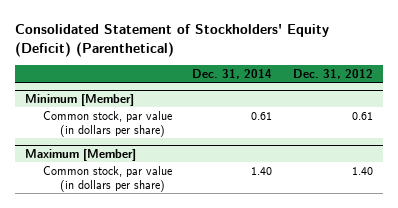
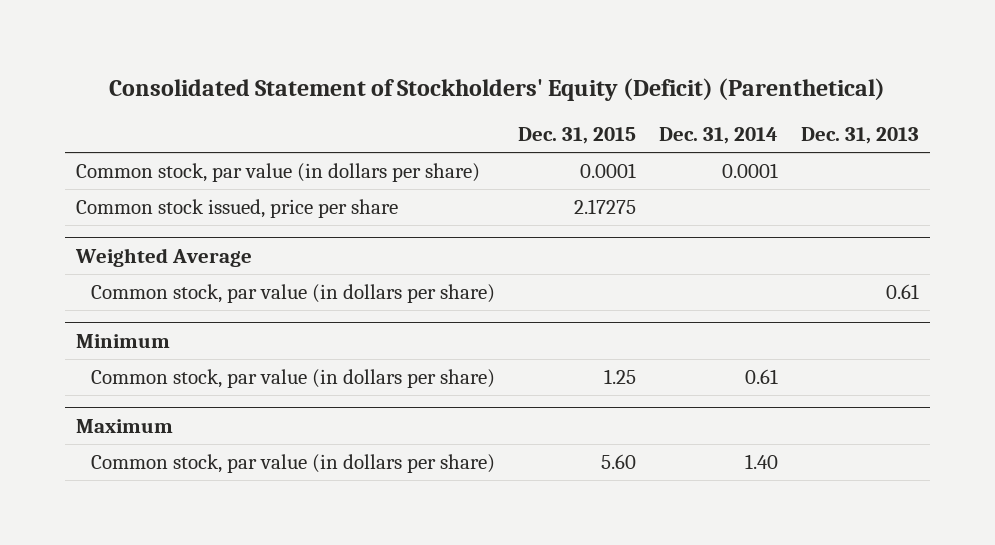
[292,68,373,79] Dec. 31, 2012 -> none
none -> [517,127,636,145] Dec. 31, 2015
none -> [800,127,919,145] Dec. 31, 2013
none -> [76,162,481,182] Common stock, par value (in dollars per share)
none -> [76,198,399,218] Common stock issued, price per share
none -> [75,247,253,267] Weighted Average
none -> [90,283,495,303] Common stock, par value (in dollars per share)
[25,93,135,106] Minimum [Member] -> [76,333,171,348] Minimum
[25,148,137,161] Maximum [Member] -> [76,418,174,433] Maximum

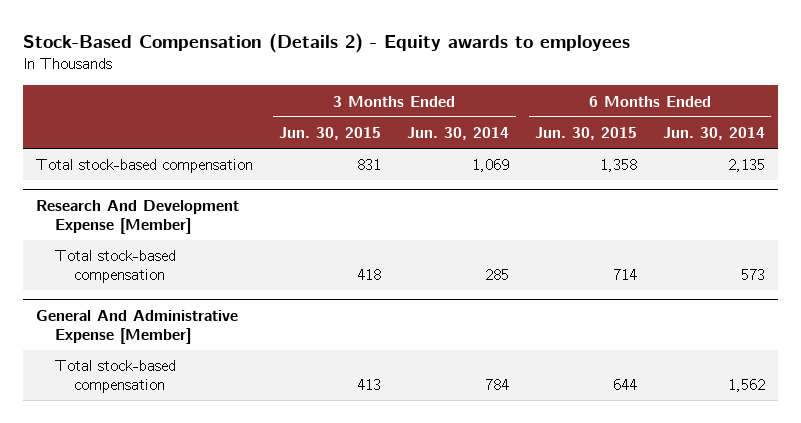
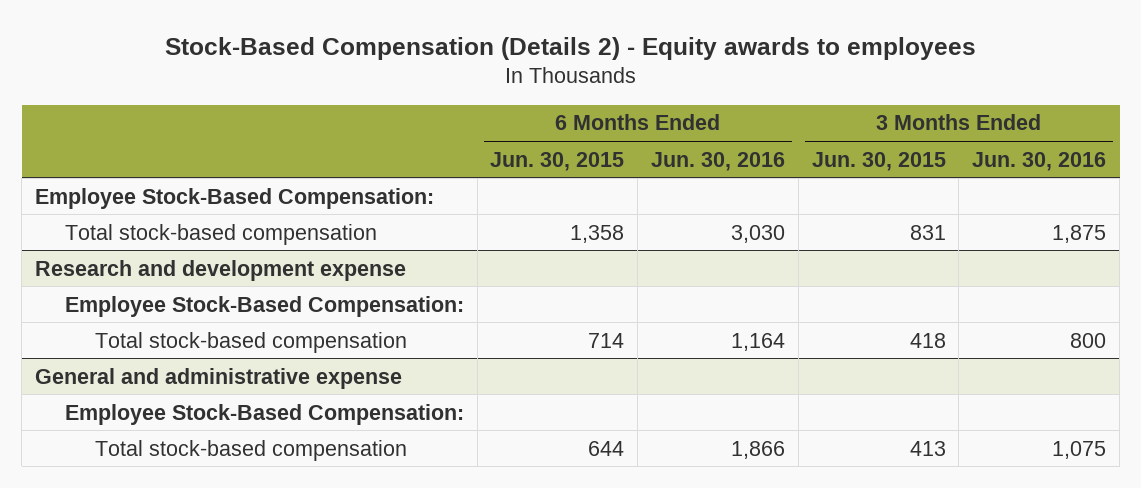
[407,126,510,140] Jun. 30, 2014 -> none
[663,126,766,140] Jun. 30, 2014 -> none
none -> [651,151,786,171] Jun. 30, 2016
none -> [972,151,1107,171] Jun. 30, 2016
none -> [34,187,434,209] Employee Stock-Based Compensation:
[36,199,240,234] Research And Development Expense [Member] -> [34,259,406,281] Research and development expense
none -> [64,295,464,317] Employee Stock-Based Compensation:
[36,309,239,344] General And Administrative Expense [Member] -> [34,367,402,389] General and administrative expense
none -> [64,403,464,425] Employee Stock-Based Compensation:

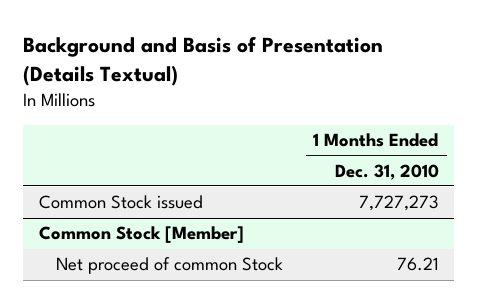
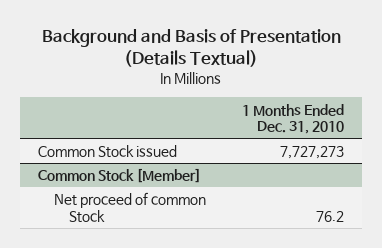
[396,257,439,272] 76.21 -> [315,210,344,222] 76.2

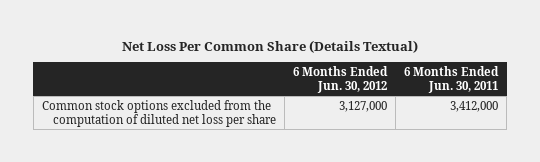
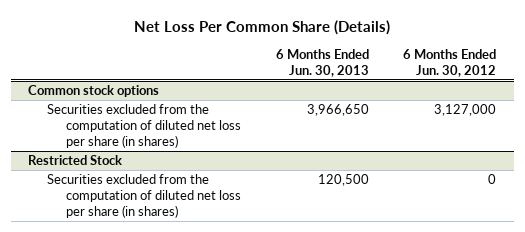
[121,39,418,53] Net Loss Per Common Share (Details Textual) -> [134,19,391,35] Net Loss Per Common Share (Details)
[404,65,500,93] 6 Months Ended Jun. 30, 2011 -> none
none -> [275,49,369,78] 6 Months Ended Jun. 30, 2013
none -> [28,85,160,98] Common stock options
[41,99,277,127] Common stock options excluded from the computation of diluted net loss per share -> [47,104,242,148] Securities excluded from the computation of diluted net loss per share (in shares)
none -> [28,155,123,166] Restricted Stock
none -> [47,174,242,218] Securities excluded from the computation of diluted net loss per share (in shares)

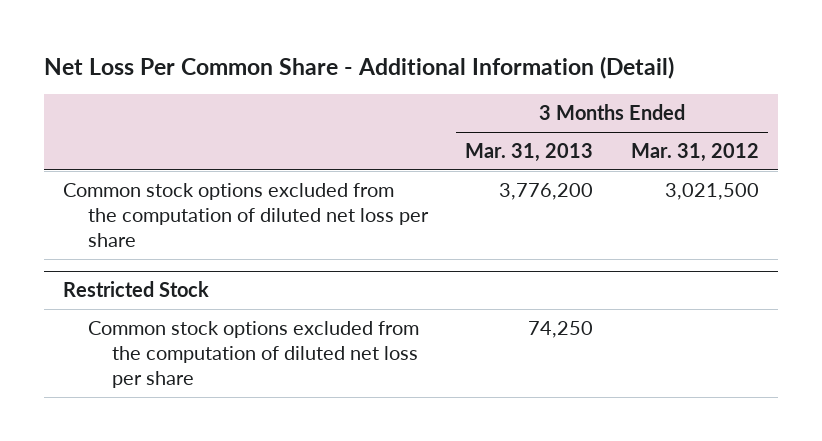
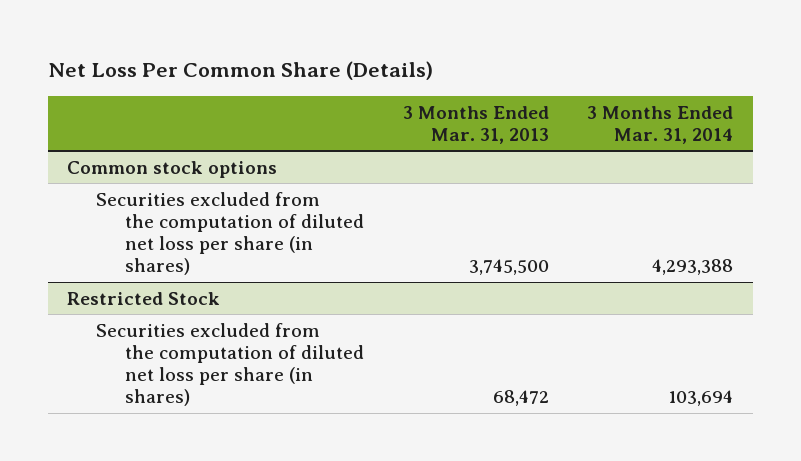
[44,55,675,79] Net Loss Per Common Share - Additional Information (Detail) -> [47,61,433,81] Net Loss Per Common Share (Details)
[631,142,760,162] Mar. 31, 2012 -> none
none -> [587,105,734,144] 3 Months Ended Mar. 31, 2014
none -> [67,160,278,178] Common stock options
[63,182,429,247] Common stock options excluded from the computation of diluted net loss per share -> [96,191,365,276] Securities excluded from the computation of diluted net loss per share (in shares)
[499,182,594,200] 3,776,200 -> [468,259,549,276] 3,745,500
[87,320,419,388] Common stock options excluded from the computation of diluted net loss per share -> [96,322,365,407] Securities excluded from the computation of diluted net loss per share (in shares)
[528,320,594,338] 74,250 -> [492,390,549,407] 68,472

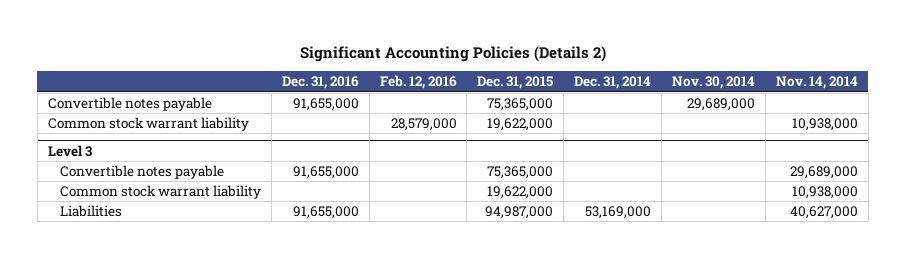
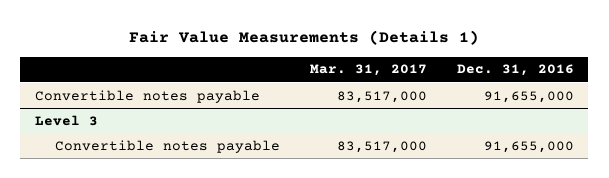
[299,45,606,62] Significant Accounting Policies (Details 2) -> [129,30,480,46] Fair Value Measurements (Details 1)
[379,75,457,90] Feb. 12, 2016 -> none
[477,76,554,90] Dec. 31, 2015 -> none
[574,76,652,90] Dec. 31, 2014 -> none
[672,76,756,90] Nov. 30, 2014 -> none
[775,76,858,90] Nov. 14, 2014 -> none
none -> [310,64,428,77] Mar. 31, 2017
[47,116,249,131] Common stock warrant liability -> none
[59,184,261,199] Common stock warrant liability -> none
[59,204,122,217] Liabilities -> none

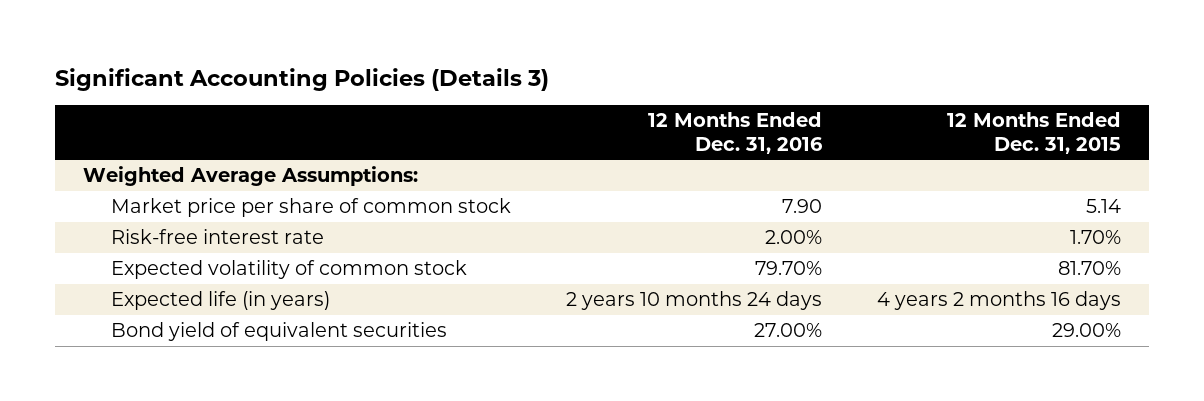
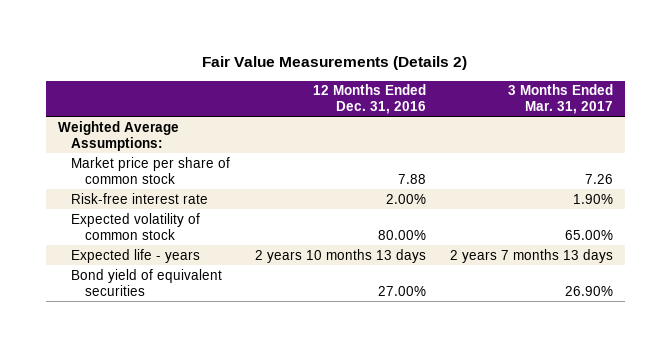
[55,67,550,91] Significant Accounting Policies (Details 3) -> [202,55,468,70] Fair Value Measurements (Details 2)
[947,112,1122,154] 12 Months Ended Dec. 31, 2015 -> none
none -> [507,84,613,115] 3 Months Ended Mar. 31, 2017
[781,199,822,214] 7.90 -> [397,173,426,184] 7.88
[754,261,822,276] 79.70% -> [377,229,426,240] 80.00%
[110,291,330,311] Expected life (in years) -> [71,248,201,263] Expected life - years
[565,291,822,311] 2 years 10 months 24 days -> [254,248,426,263] 2 years 10 months 13 days

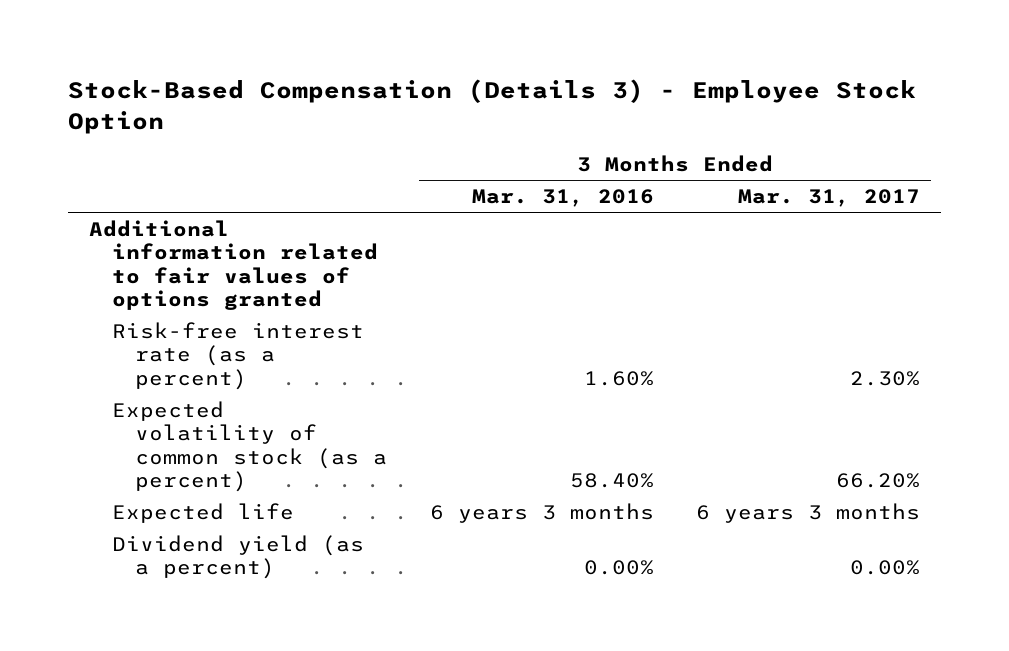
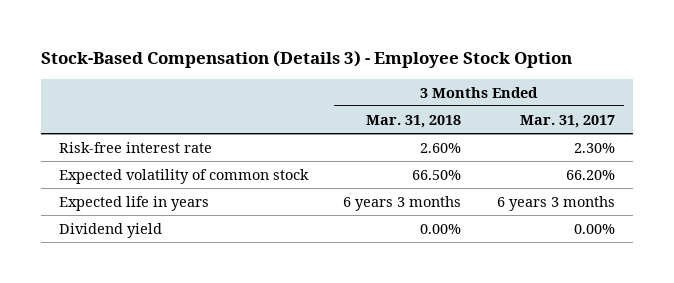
[471,188,654,207] Mar. 31, 2016 -> none
none -> [366,114,462,128] Mar. 31, 2018
[88,219,378,311] Additional information related to fair values of options granted -> none
[111,321,364,390] Risk-free interest rate (as a percent) -> [58,141,212,153] Risk-free interest rate
[111,400,387,493] Expected volatility of common stock (as a percent) -> [58,168,309,184] Expected volatility of common stock
[111,502,294,523] Expected life -> [58,195,209,211] Expected life in years
[111,534,364,580] Dividend yield (as a percent) -> [58,222,162,238] Dividend yield

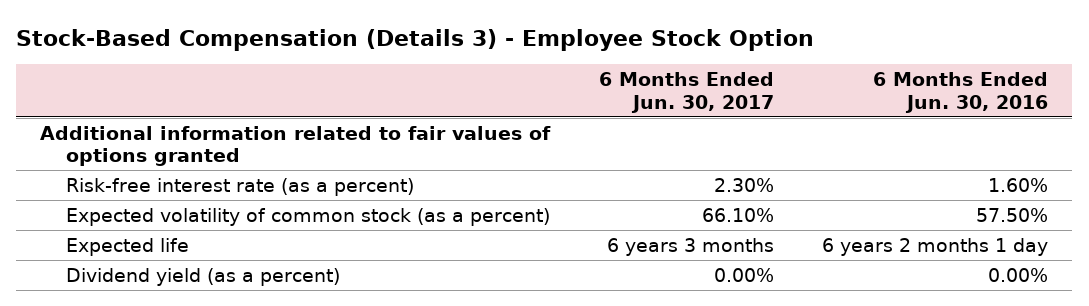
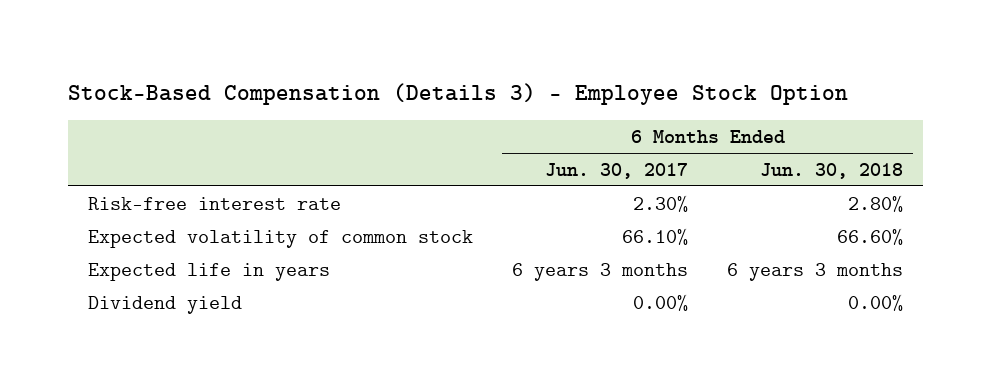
[873,72,1049,113] 6 Months Ended Jun. 30, 2016 -> none
none -> [760,162,904,179] Jun. 30, 2018
[40,125,552,167] Additional information related to fair values of options granted -> none
[66,177,415,196] Risk-free interest rate (as a percent) -> [87,196,341,210] Risk-free interest rate
[66,207,551,226] Expected volatility of common stock (as a percent) -> [87,229,473,248] Expected volatility of common stock
[66,237,190,256] Expected life -> [87,262,330,281] Expected life in years
[66,267,341,286] Dividend yield (as a percent) -> [87,295,242,314] Dividend yield

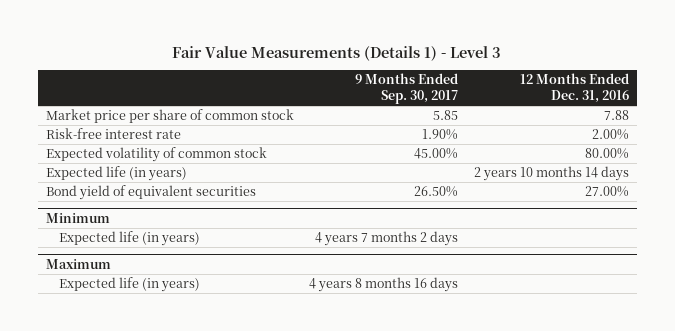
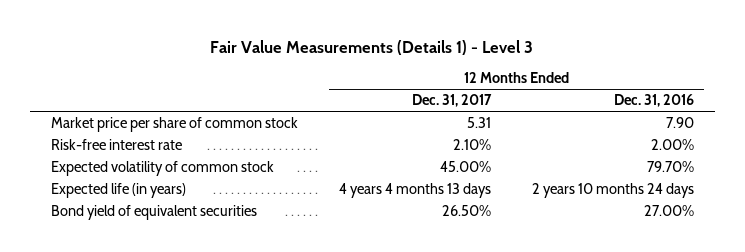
[355,73,459,105] 9 Months Ended Sep. 30, 2017 -> none
none -> [411,94,492,108] Dec. 31, 2017
[603,110,629,121] 7.88 -> [666,117,695,129] 7.90
[584,148,629,160] 80.00% -> [647,161,695,173] 79.70%
[473,166,629,182] 2 years 10 months 14 days -> [532,183,695,199] 2 years 10 months 24 days
[45,212,110,223] Minimum -> none
[59,231,201,247] Expected life (in years) -> none
[45,258,111,269] Maximum -> none
[59,277,201,293] Expected life (in years) -> none

